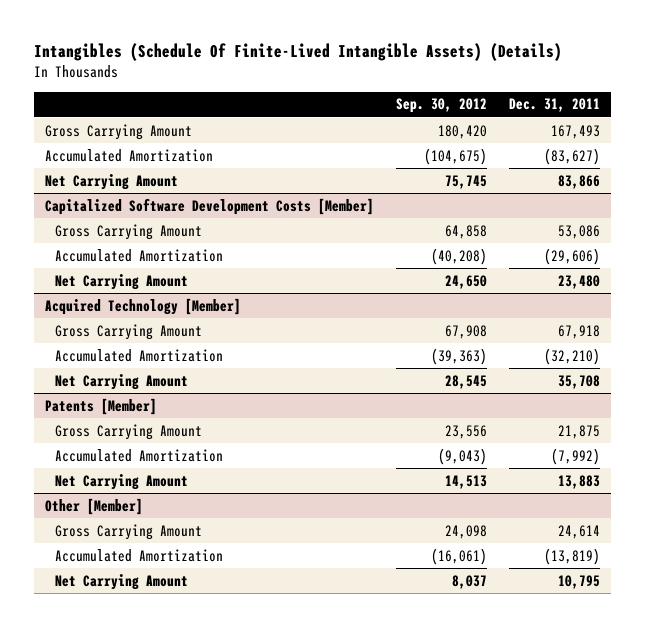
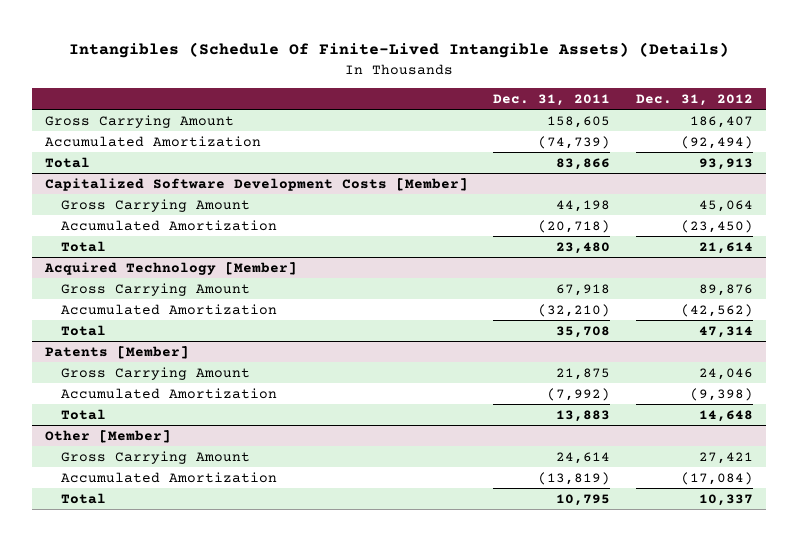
[396,98,488,114] Sep. 30, 2012 -> none
none -> [635,93,753,106] Dec. 31, 2012
[551,124,601,139] 167,493 -> [547,115,611,128] 158,605
[544,147,601,165] (83,627) -> [538,135,611,149] (74,739)
[44,173,178,190] Net Carrying Amount -> [44,156,90,168] Total
[558,224,601,239] 53,086 -> [556,199,611,212] 44,198
[544,247,601,265] (29,606) -> [538,219,611,233] (20,718)
[55,273,189,290] Net Carrying Amount -> [60,240,106,252] Total
[55,373,189,390] Net Carrying Amount -> [60,324,106,336] Total
[55,473,189,490] Net Carrying Amount -> [60,408,106,420] Total
[55,573,189,590] Net Carrying Amount -> [60,492,106,504] Total

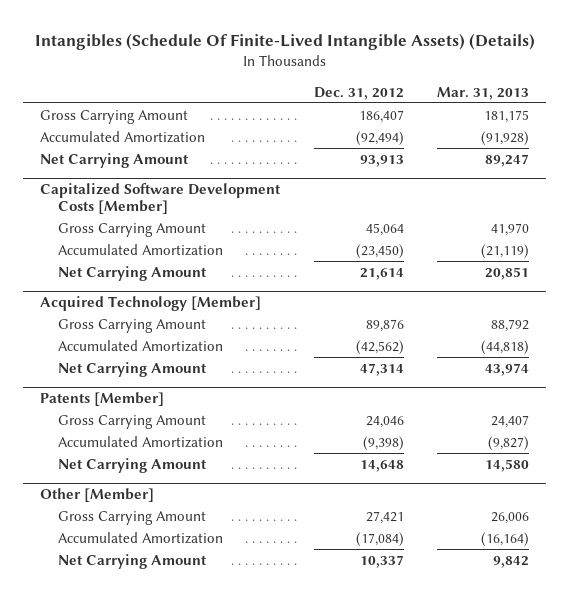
[493,93,611,106] Dec. 31, 2011 -> none
none -> [436,86,529,100] Mar. 31, 2013
[44,156,90,168] Total -> [40,152,190,168] Net Carrying Amount
[60,240,106,252] Total -> [58,265,208,281] Net Carrying Amount
[60,324,106,336] Total -> [58,361,208,377] Net Carrying Amount
[60,408,106,420] Total -> [58,457,208,473] Net Carrying Amount
[60,492,106,504] Total -> [58,553,208,569] Net Carrying Amount

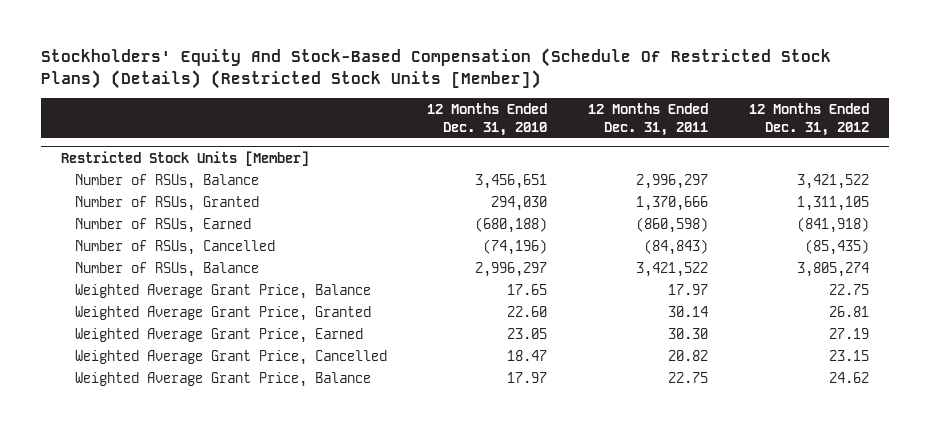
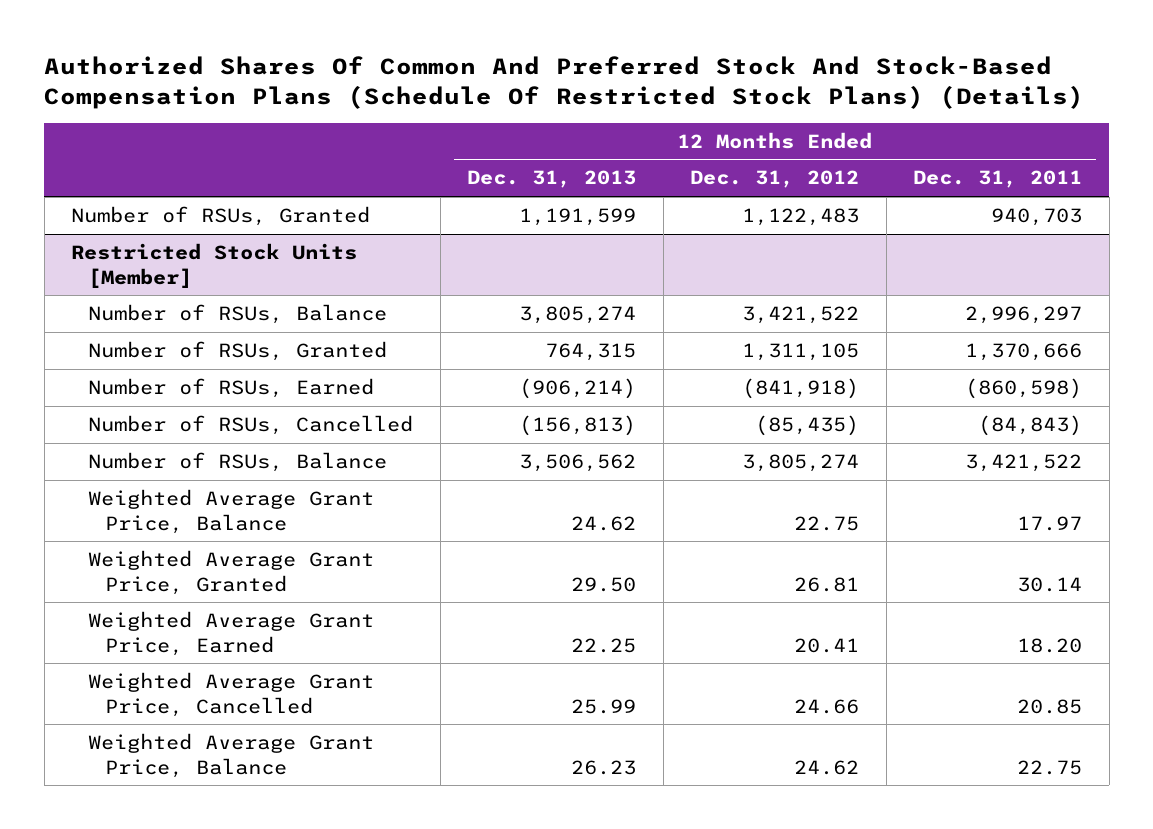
[40,48,831,90] Stockholders' Equity And Stock-Based Compensation (Schedule Of Restricted Stock Plans) (Details) (Restricted Stock Units [Member]) -> [44,55,1085,109] Authorized Shares Of Common And Preferred Stock And Stock-Based Compensation Plans (Schedule Of Restricted Stock Plans) (Details)
[427,102,548,136] 12 Months Ended Dec. 31, 2010 -> none
none -> [467,170,637,189] Dec. 31, 2013
none -> [71,206,371,227] Number of RSUs, Granted
[668,327,709,339] 30.30 -> [1017,637,1083,653] 18.20
[828,327,869,339] 27.19 -> [794,637,860,653] 20.41
[668,349,709,361] 20.82 -> [1017,698,1083,714] 20.85
[828,349,869,361] 23.15 -> [794,698,860,714] 24.66

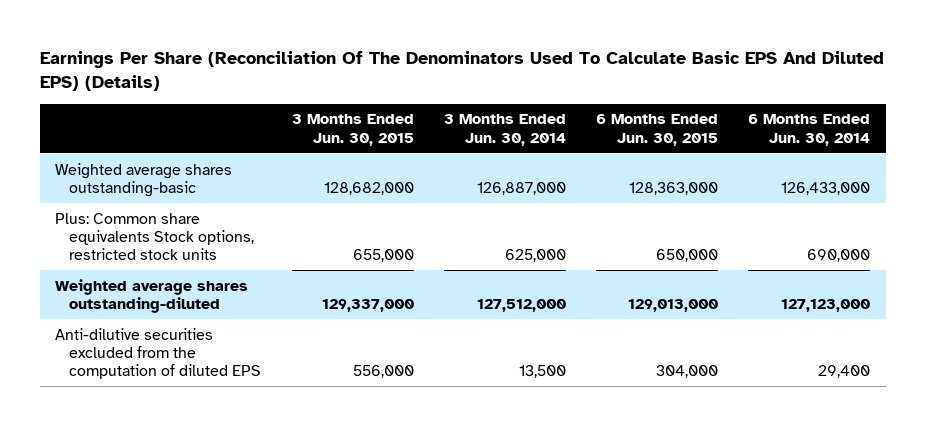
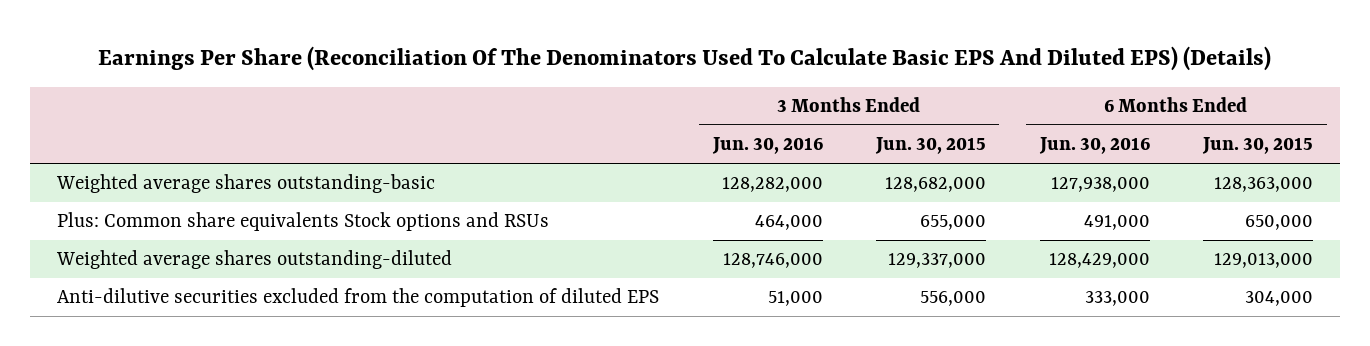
[443,114,566,146] 3 Months Ended Jun. 30, 2014 -> none
[748,114,871,146] 6 Months Ended Jun. 30, 2014 -> none
none -> [711,137,823,155] Jun. 30, 2016
none -> [1038,137,1150,155] Jun. 30, 2016
[54,212,255,261] Plus: Common share equivalents Stock options, restricted stock units -> [57,212,550,232] Plus: Common share equivalents Stock options and RSUs

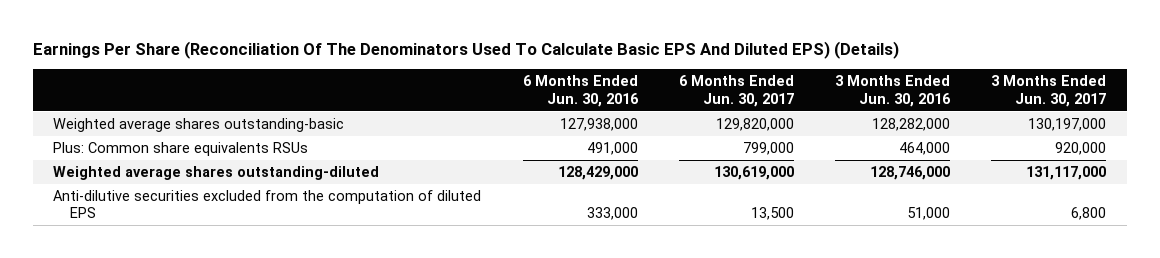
[875,137,987,155] Jun. 30, 2015 -> none
[1202,137,1314,155] Jun. 30, 2015 -> none
none -> [678,75,794,107] 6 Months Ended Jun. 30, 2017
none -> [991,75,1107,107] 3 Months Ended Jun. 30, 2017
[57,212,550,232] Plus: Common share equivalents Stock options and RSUs -> [53,142,309,157] Plus: Common share equivalents RSUs

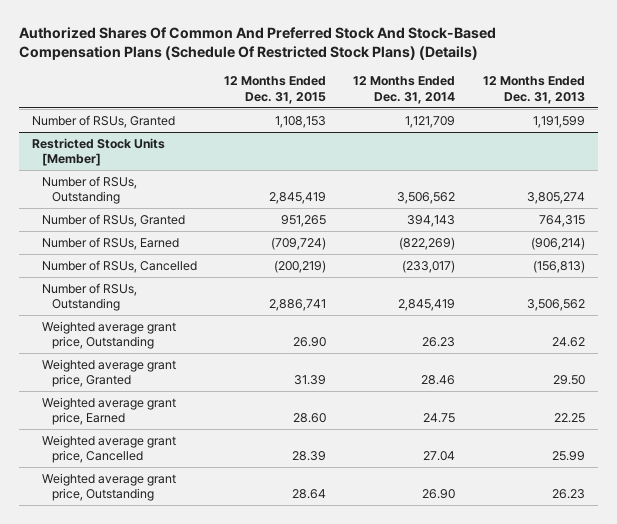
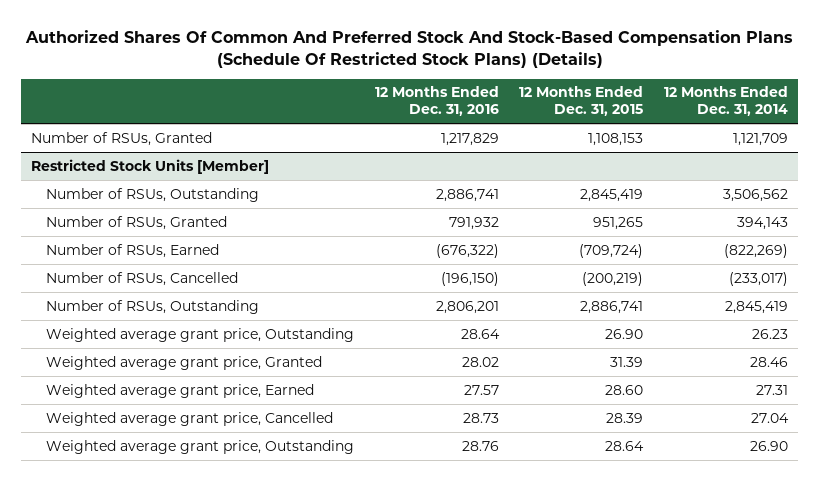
[482,76,585,105] 12 Months Ended Dec. 31, 2013 -> none
none -> [374,86,499,117] 12 Months Ended Dec. 31, 2016
[423,413,456,424] 24.75 -> [755,384,788,395] 27.31

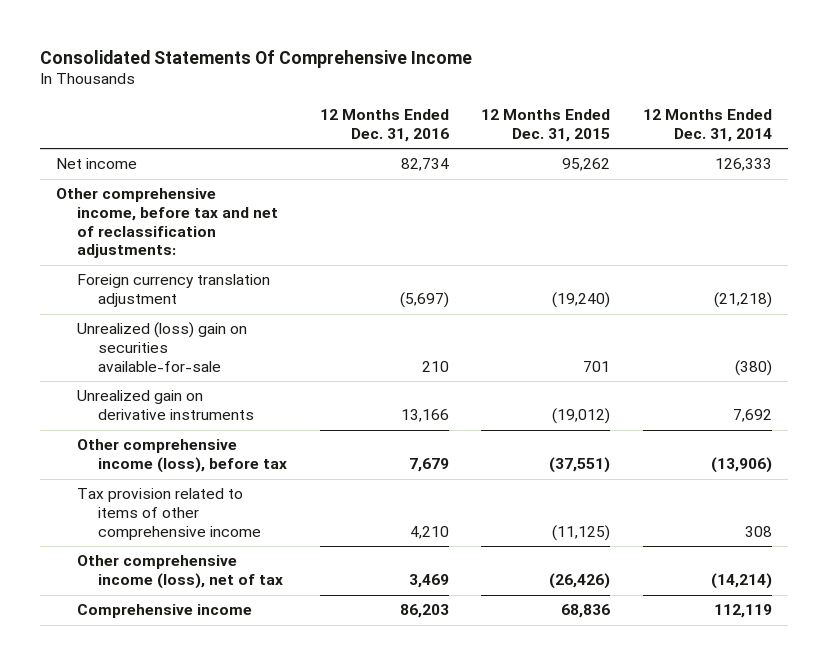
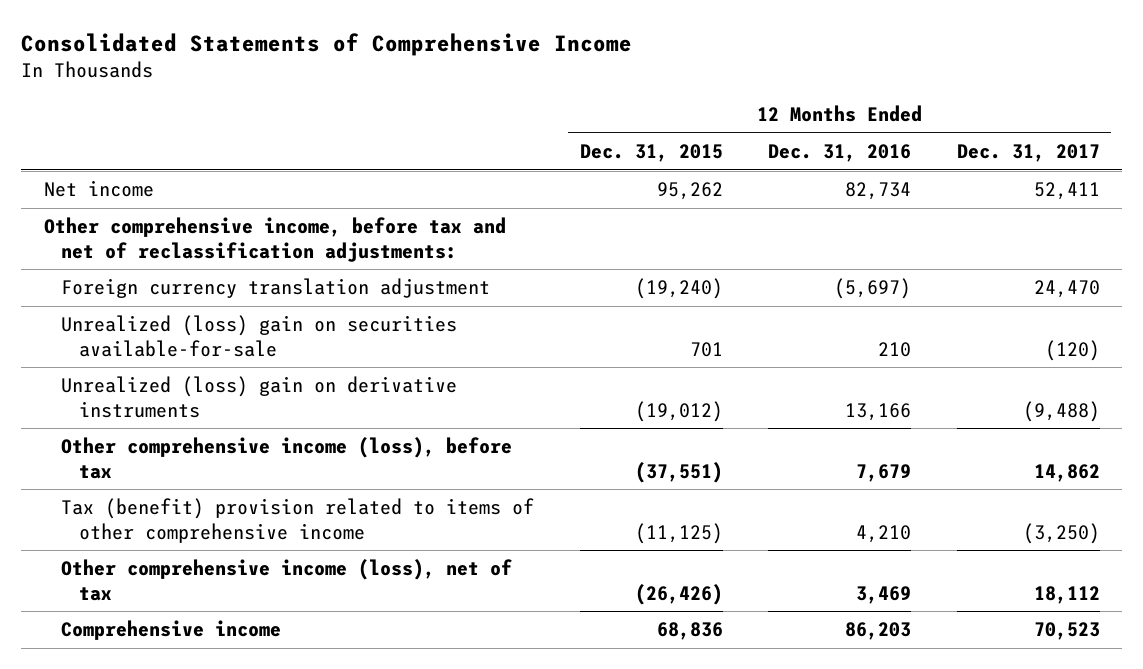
[39,49,472,68] Consolidated Statements Of Comprehensive Income -> [20,32,632,56] Consolidated Statements of Comprehensive Income
[642,109,772,142] 12 Months Ended Dec. 31, 2014 -> none
none -> [956,144,1100,163] Dec. 31, 2017
[77,390,255,421] Unrealized gain on derivative instruments -> [61,376,458,418] Unrealized (loss) gain on derivative instruments
[77,488,262,540] Tax provision related to items of other comprehensive income -> [61,498,535,543] Tax (benefit) provision related to items of other comprehensive income

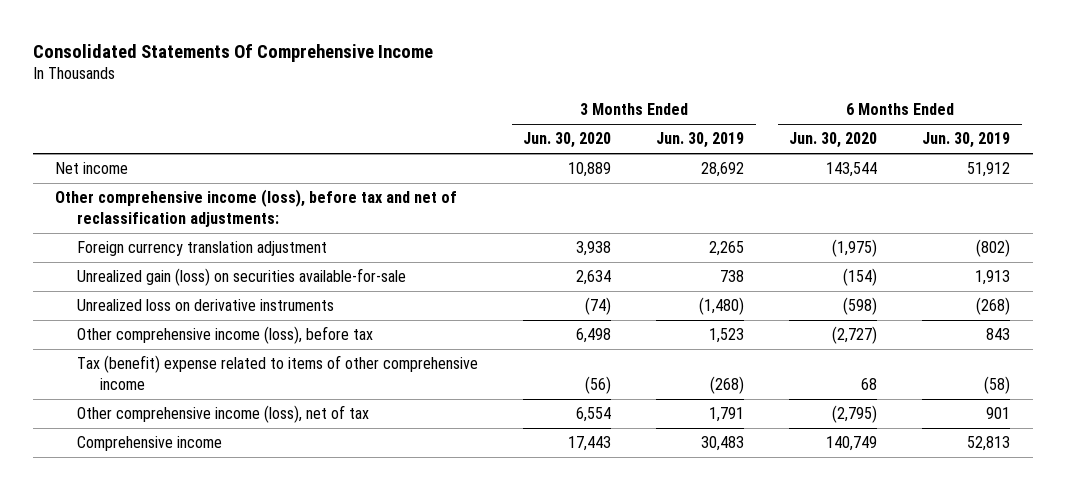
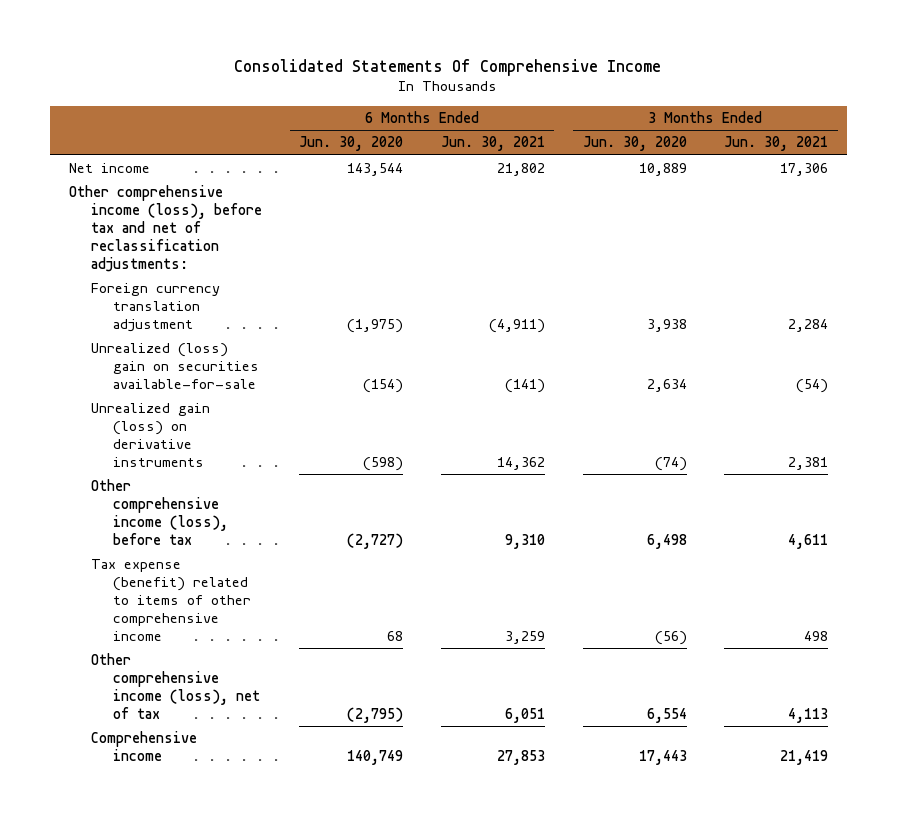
[656,132,745,149] Jun. 30, 2019 -> none
[922,132,1011,149] Jun. 30, 2019 -> none
none -> [440,136,545,152] Jun. 30, 2021
none -> [724,136,829,152] Jun. 30, 2021
[77,268,407,287] Unrealized gain (loss) on securities available-for-sale -> [90,343,259,390] Unrealized (loss) gain on securities available-for-sale
[77,299,335,312] Unrealized loss on derivative instruments -> [90,403,210,468] Unrealized gain (loss) on derivative instruments
[77,355,479,390] Tax (benefit) expense related to items of other comprehensive income -> [90,559,251,642] Tax expense (benefit) related to items of other comprehensive income

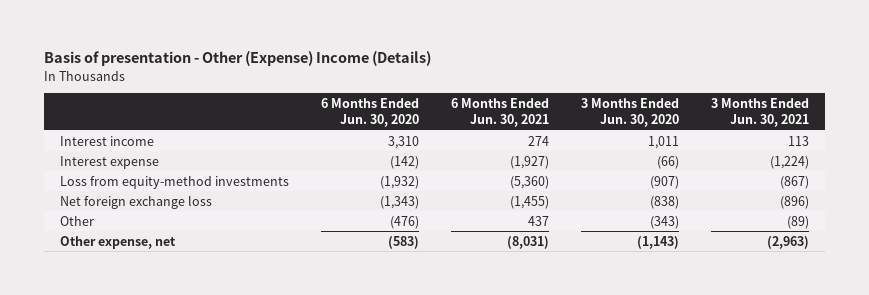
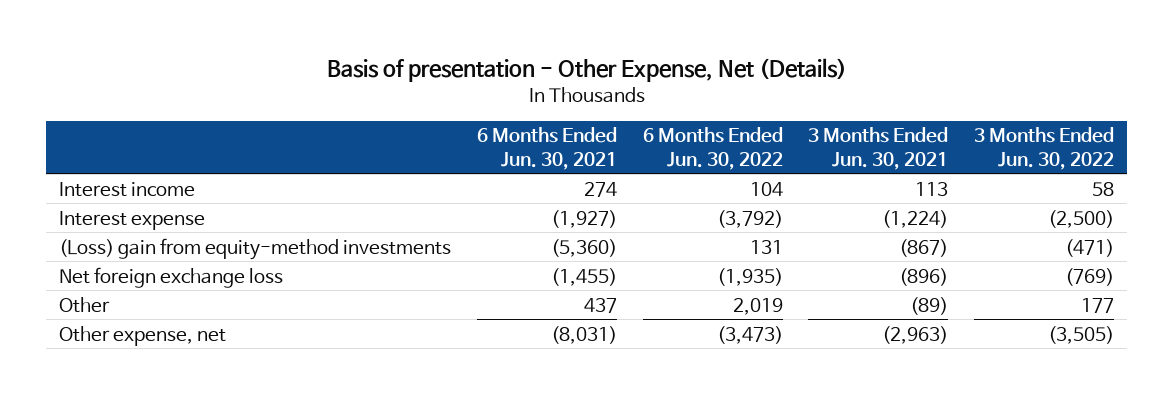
[43,51,431,67] Basis of presentation - Other (Expense) Income (Details) -> [326,57,847,82] Basis of presentation - Other Expense, Net (Details)
[320,97,419,128] 6 Months Ended Jun. 30, 2020 -> none
[580,97,679,128] 3 Months Ended Jun. 30, 2020 -> none
none -> [642,127,783,170] 6 Months Ended Jun. 30, 2022
none -> [974,127,1115,170] 3 Months Ended Jun. 30, 2022
[59,175,289,189] Loss from equity-method investments -> [59,237,452,260] (Loss) gain from equity-method investments

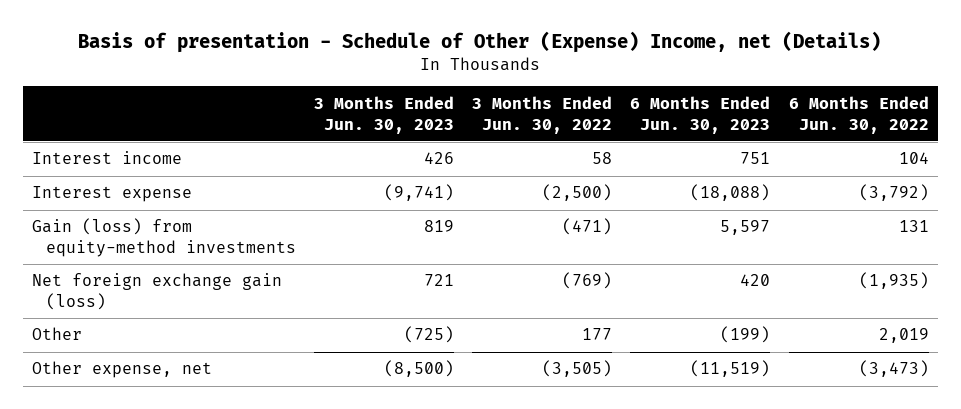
[326,57,847,82] Basis of presentation - Other Expense, Net (Details) -> [78,31,882,54] Basis of presentation - Schedule of Other (Expense) Income, net (Details)
[476,127,617,170] 6 Months Ended Jun. 30, 2021 -> none
[808,127,949,170] 3 Months Ended Jun. 30, 2021 -> none
none -> [314,95,455,134] 3 Months Ended Jun. 30, 2023
none -> [630,95,771,134] 6 Months Ended Jun. 30, 2023
[59,237,452,260] (Loss) gain from equity-method investments -> [32,218,297,258] Gain (loss) from equity-method investments
[59,266,284,288] Net foreign exchange loss -> [32,273,283,311] Net foreign exchange gain (loss)

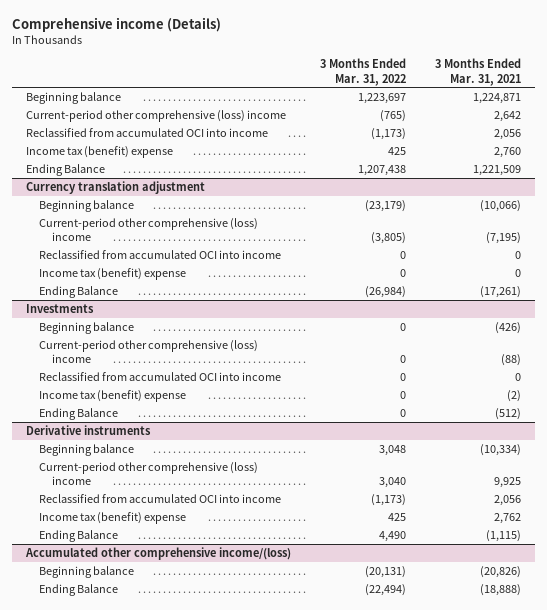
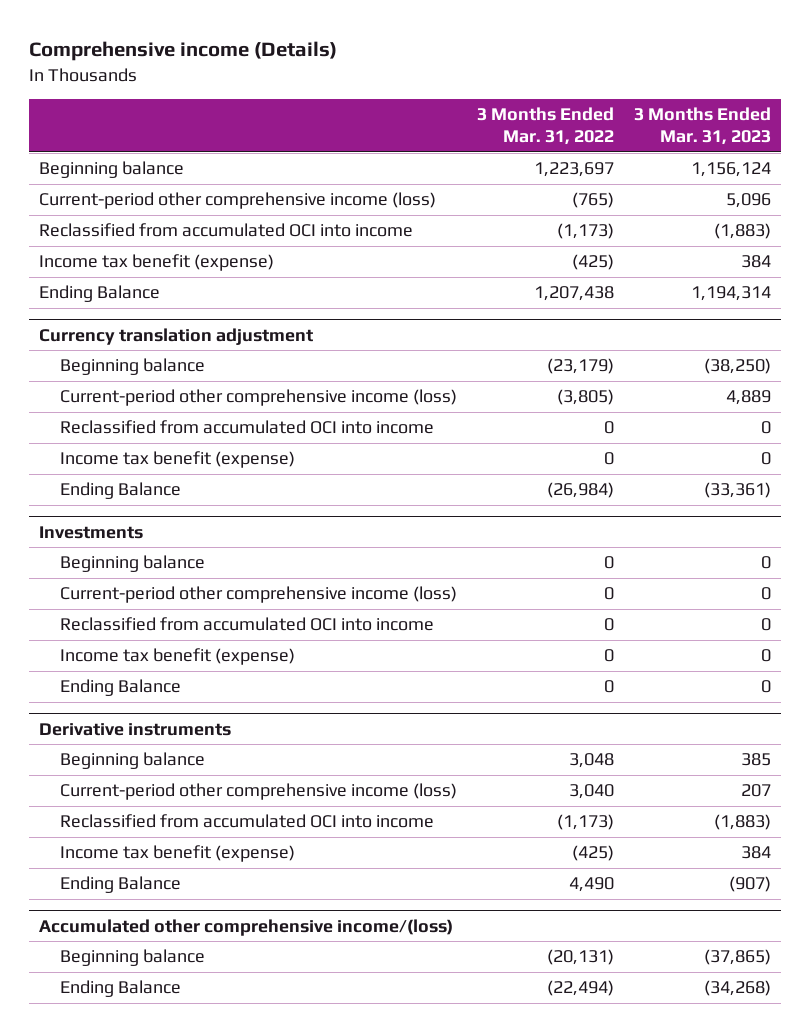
[434,58,521,86] 3 Months Ended Mar. 31, 2021 -> none
none -> [634,106,772,146] 3 Months Ended Mar. 31, 2023
[26,109,287,122] Current-period other comprehensive (loss) income -> [38,192,436,210] Current-period other comprehensive income (loss)
[26,145,174,158] Income tax (benefit) expense -> [38,254,274,272] Income tax benefit (expense)
[387,146,406,155] 425 -> [571,254,614,271] (425)
[39,217,259,242] Current-period other comprehensive (loss) income -> [59,389,457,407] Current-period other comprehensive income (loss)
[39,267,187,280] Income tax (benefit) expense -> [59,451,295,469] Income tax benefit (expense)
[39,339,259,364] Current-period other comprehensive (loss) income -> [59,586,457,604] Current-period other comprehensive income (loss)
[39,389,187,402] Income tax (benefit) expense -> [59,648,295,666] Income tax benefit (expense)
[39,461,259,486] Current-period other comprehensive (loss) income -> [59,783,457,801] Current-period other comprehensive income (loss)
[39,511,187,524] Income tax (benefit) expense -> [59,845,295,863] Income tax benefit (expense)
[387,512,406,521] 425 -> [571,845,614,862] (425)

